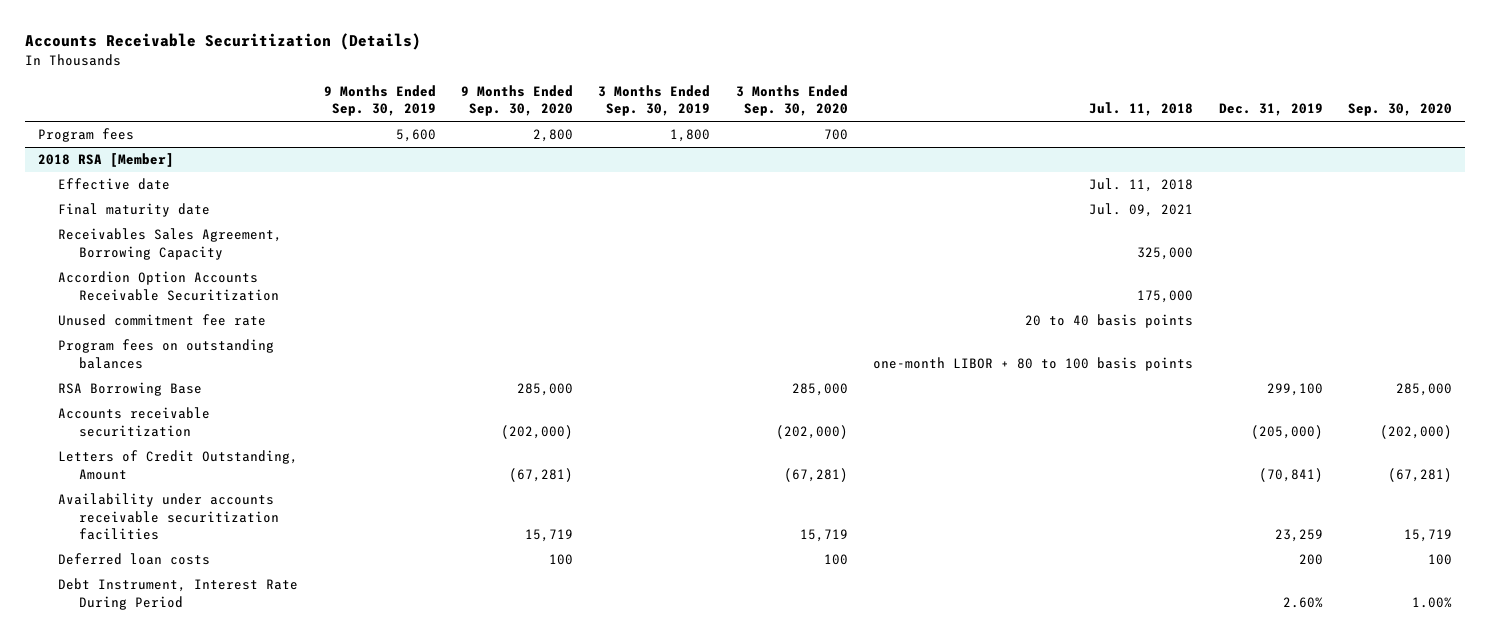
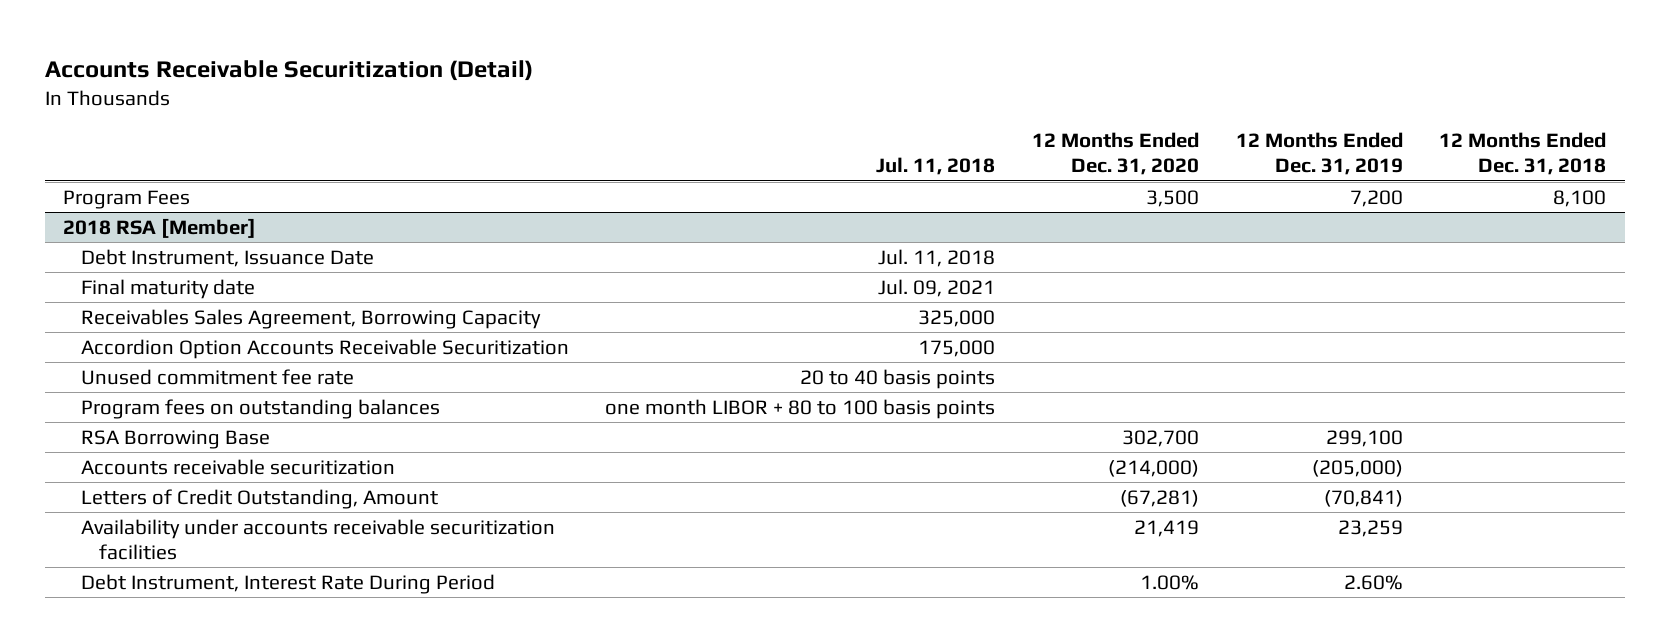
[25,33,422,51] Accounts Receivable Securitization (Details) -> [44,59,533,81] Accounts Receivable Securitization (Detail)
[323,84,436,117] 9 Months Ended Sep. 30, 2019 -> none
[461,84,574,117] 9 Months Ended Sep. 30, 2020 -> none
[598,84,711,117] 3 Months Ended Sep. 30, 2019 -> none
[735,84,848,117] 3 Months Ended Sep. 30, 2020 -> none
[1218,103,1323,117] Dec. 31, 2019 -> none
[1347,103,1452,117] Sep. 30, 2020 -> none
none -> [1032,132,1200,176] 12 Months Ended Dec. 31, 2020
none -> [1235,132,1403,176] 12 Months Ended Dec. 31, 2019
none -> [1439,132,1607,176] 12 Months Ended Dec. 31, 2018
[38,128,135,143] Program fees -> [62,189,190,209] Program Fees
[58,178,171,191] Effective date -> [80,248,374,267] Debt Instrument, Issuance Date
[873,356,1194,371] one-month LIBOR + 80 to 100 basis points -> [605,398,996,419] one month LIBOR + 80 to 100 basis points
[58,553,211,566] Deferred loan costs -> none

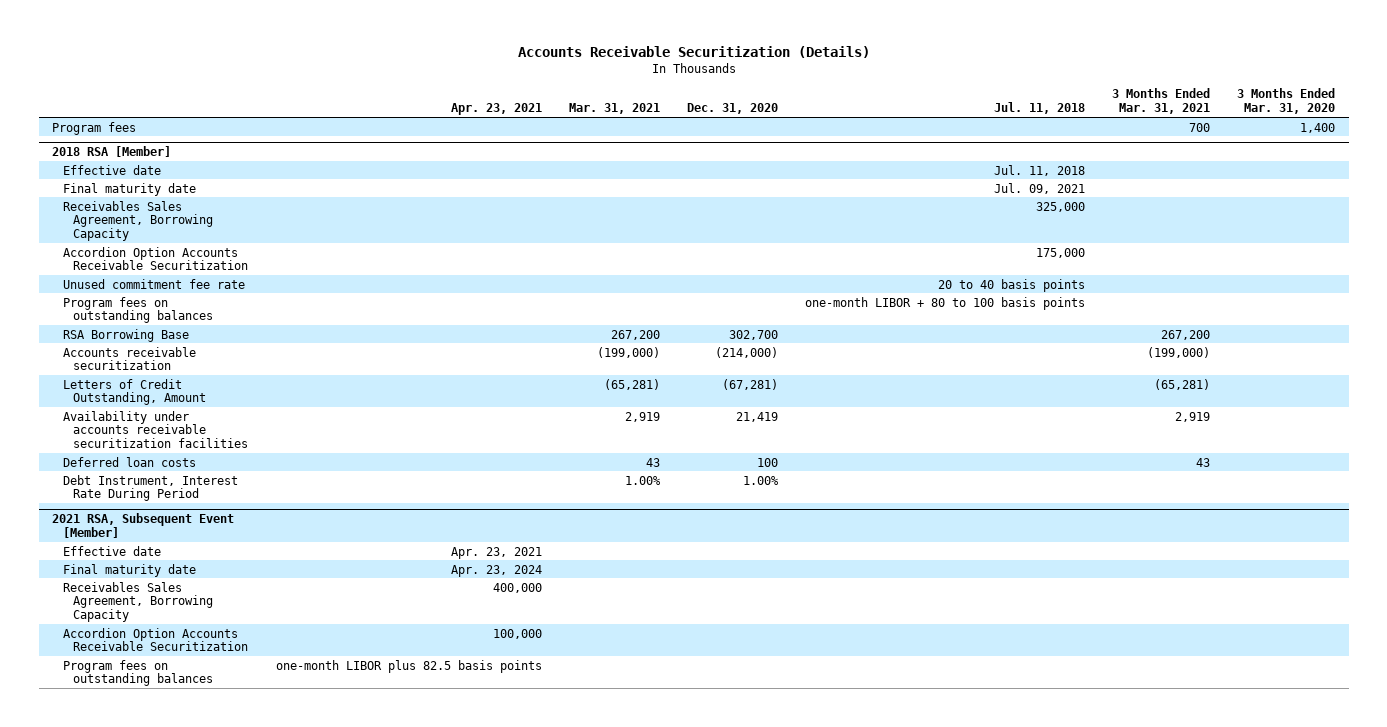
[44,59,533,81] Accounts Receivable Securitization (Detail) -> [517,45,870,58] Accounts Receivable Securitization (Details)
[1032,132,1200,176] 12 Months Ended Dec. 31, 2020 -> none
[1235,132,1403,176] 12 Months Ended Dec. 31, 2019 -> none
[1439,132,1607,176] 12 Months Ended Dec. 31, 2018 -> none
none -> [450,103,542,116] Apr. 23, 2021
none -> [568,103,660,115] Mar. 31, 2021
none -> [686,103,778,115] Dec. 31, 2020
none -> [1112,88,1211,115] 3 Months Ended Mar. 31, 2021
none -> [1237,88,1336,115] 3 Months Ended Mar. 31, 2020
[62,189,190,209] Program Fees -> [52,121,137,135] Program fees
[80,248,374,267] Debt Instrument, Issuance Date -> [62,164,161,175] Effective date
[605,398,996,419] one month LIBOR + 80 to 100 basis points -> [804,296,1085,310] one-month LIBOR + 80 to 100 basis points
none -> [62,456,196,467] Deferred loan costs
none -> [52,513,235,539] 2021 RSA, Subsequent Event [Member]
none -> [62,545,161,556] Effective date
none -> [62,563,196,577] Final maturity date
none -> [62,581,214,623] Receivables Sales Agreement, Borrowing Capacity
none -> [62,627,249,652] Accordion Option Accounts Receivable Securitization
none -> [62,659,214,687] Program fees on outstanding balances

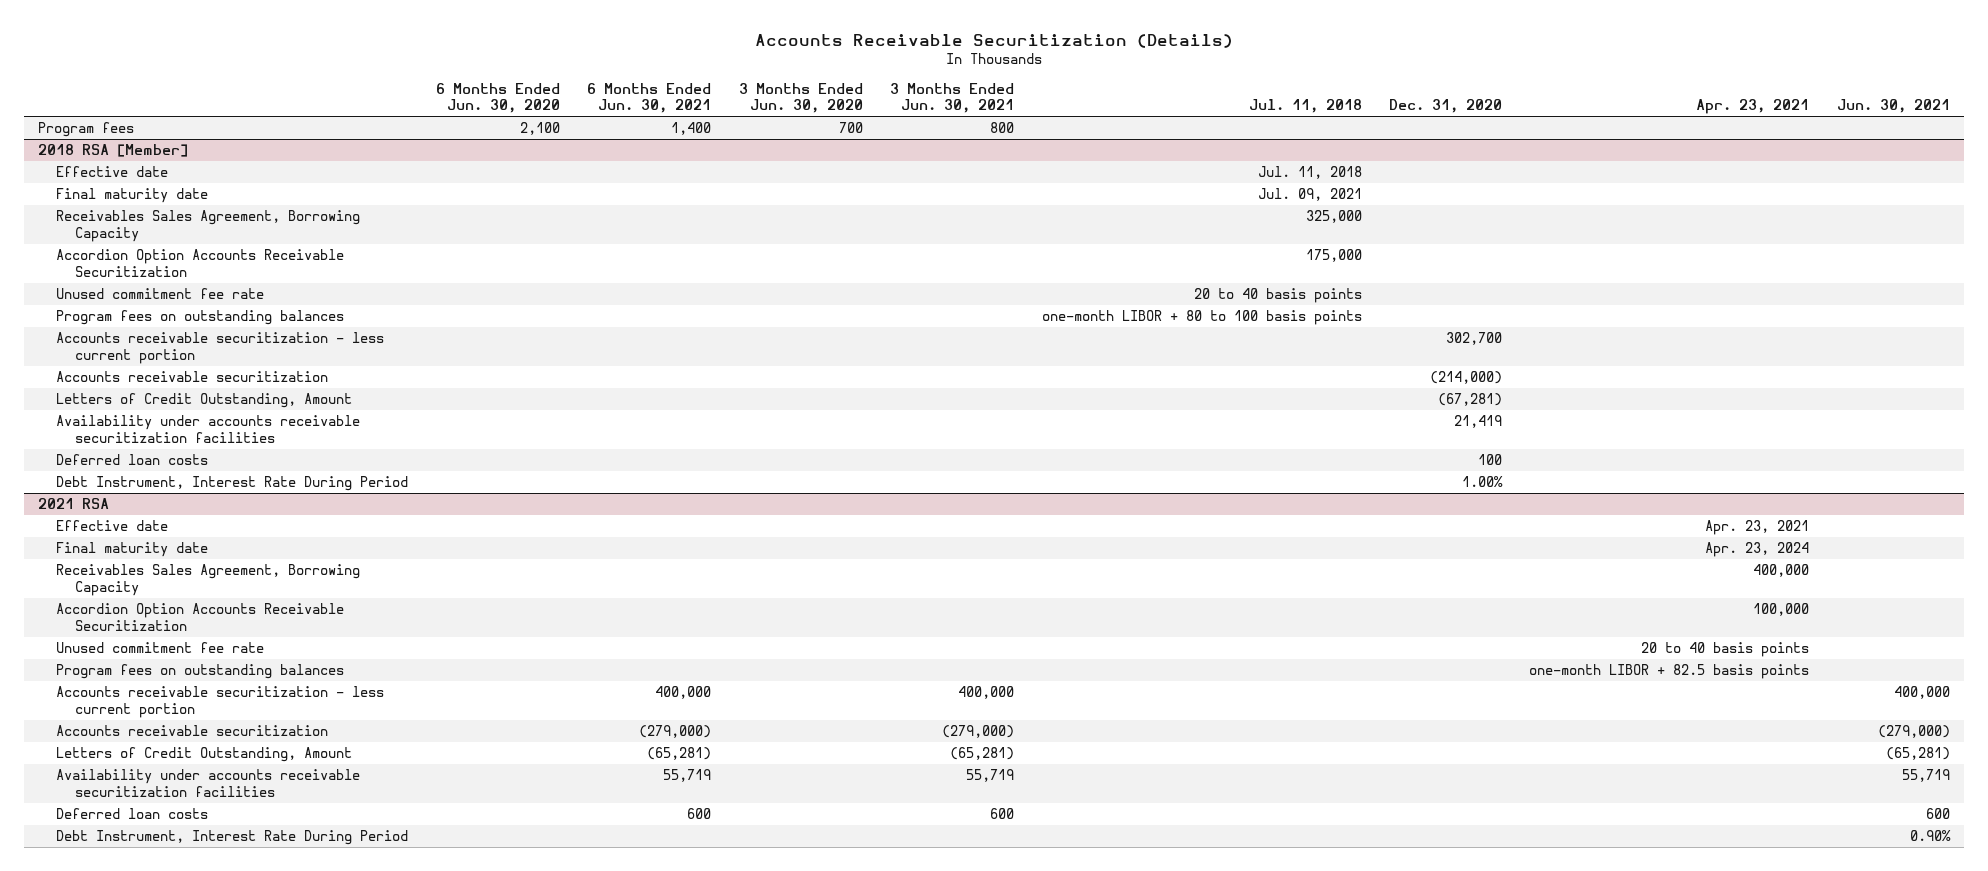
[568,103,660,115] Mar. 31, 2021 -> none
[1112,88,1211,115] 3 Months Ended Mar. 31, 2021 -> none
[1237,88,1336,115] 3 Months Ended Mar. 31, 2020 -> none
none -> [435,83,560,114] 6 Months Ended Jun. 30, 2020
none -> [587,83,712,114] 6 Months Ended Jun. 30, 2021
none -> [738,83,863,114] 3 Months Ended Jun. 30, 2020
none -> [890,83,1015,114] 3 Months Ended Jun. 30, 2021
none -> [1836,99,1950,114] Jun. 30, 2021
[62,328,189,342] RSA Borrowing Base -> [56,332,385,364] Accounts receivable securitization - less current portion
[52,513,235,539] 2021 RSA, Subsequent Event [Member] -> [38,498,110,510] 2021 RSA
none -> [56,642,265,654] Unused commitment fee rate
[275,659,542,673] one-month LIBOR plus 82.5 basis points -> [1529,664,1810,680] one-month LIBOR + 82.5 basis points
none -> [56,686,385,718] Accounts receivable securitization - less current portion
none -> [56,725,329,737] Accounts receivable securitization
none -> [56,747,353,763] Letters of Credit Outstanding, Amount
none -> [56,769,361,797] Availability under accounts receivable securitization facilities
none -> [56,808,209,820] Deferred loan costs
none -> [56,830,409,846] Debt Instrument, Interest Rate During Period

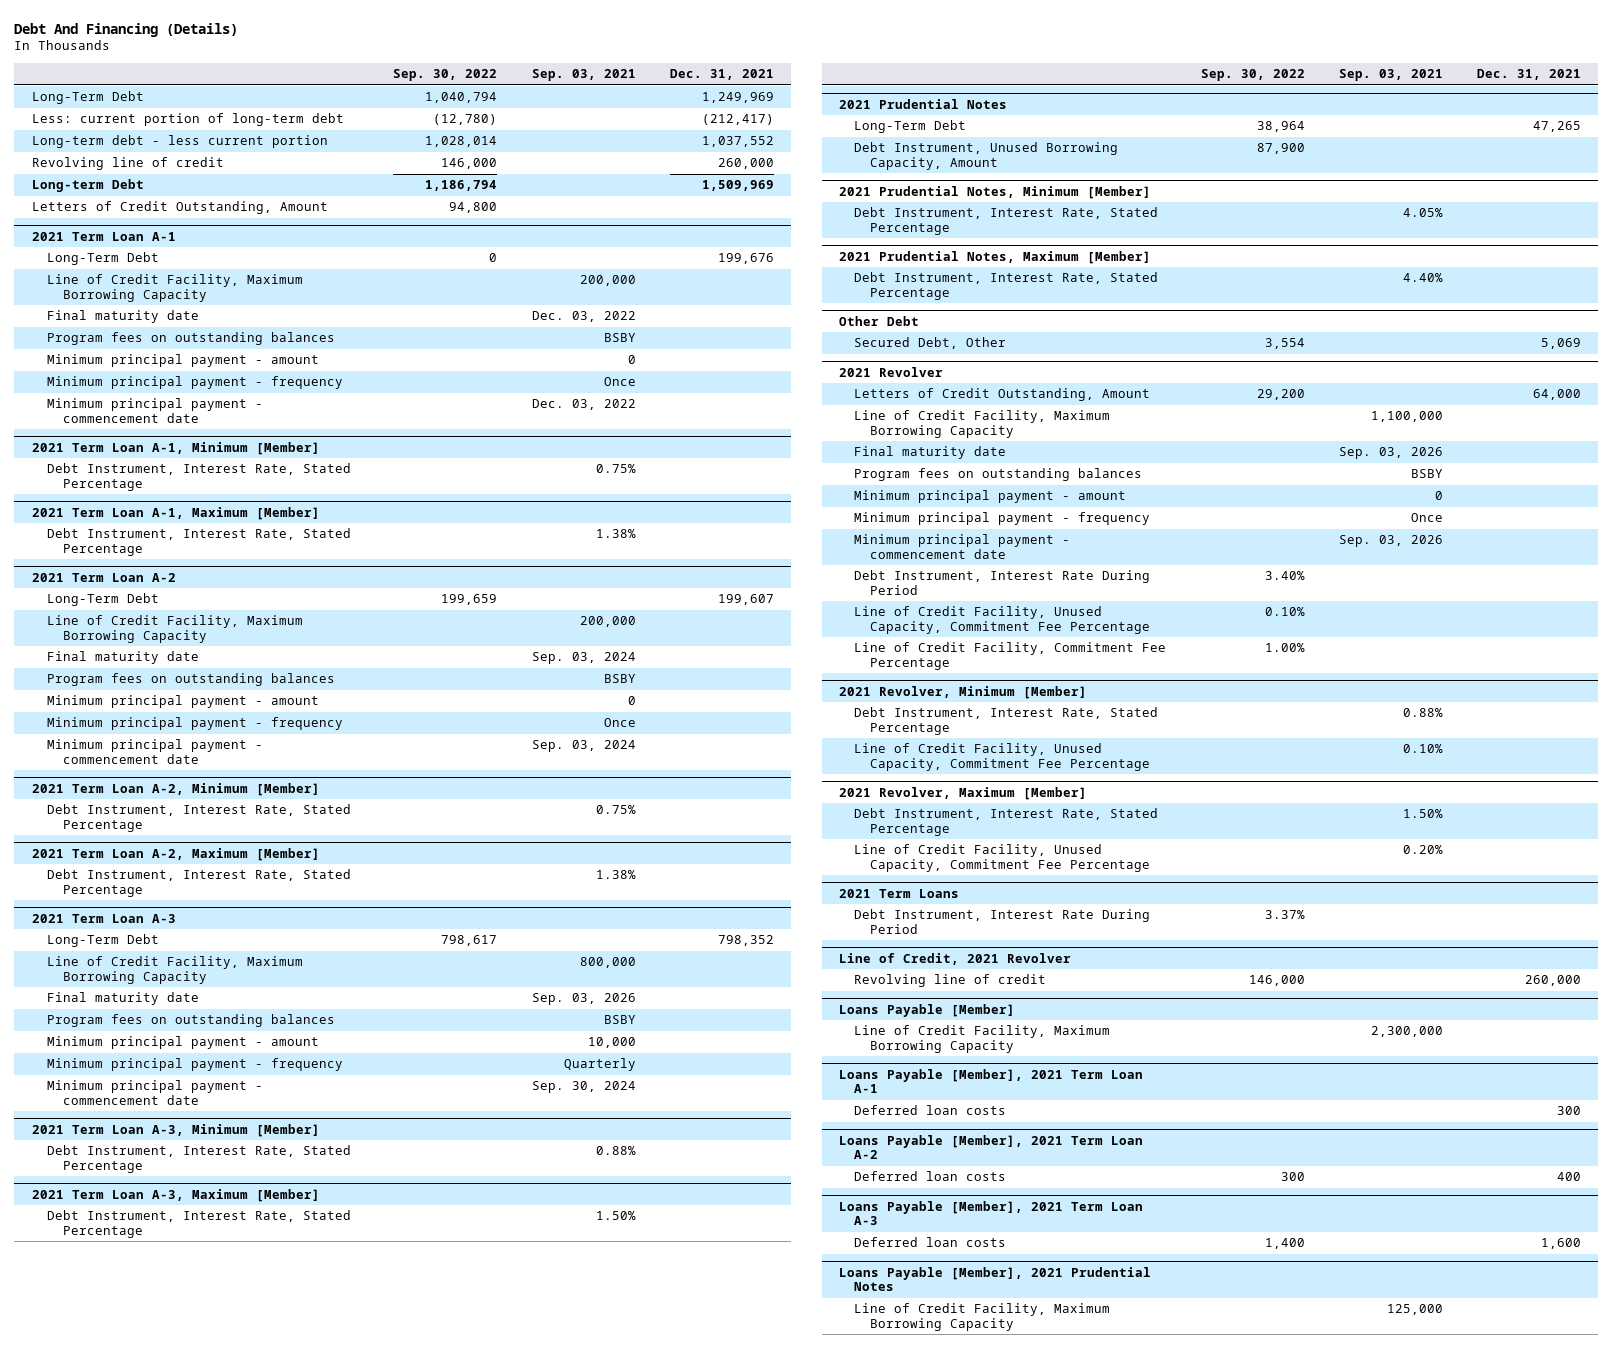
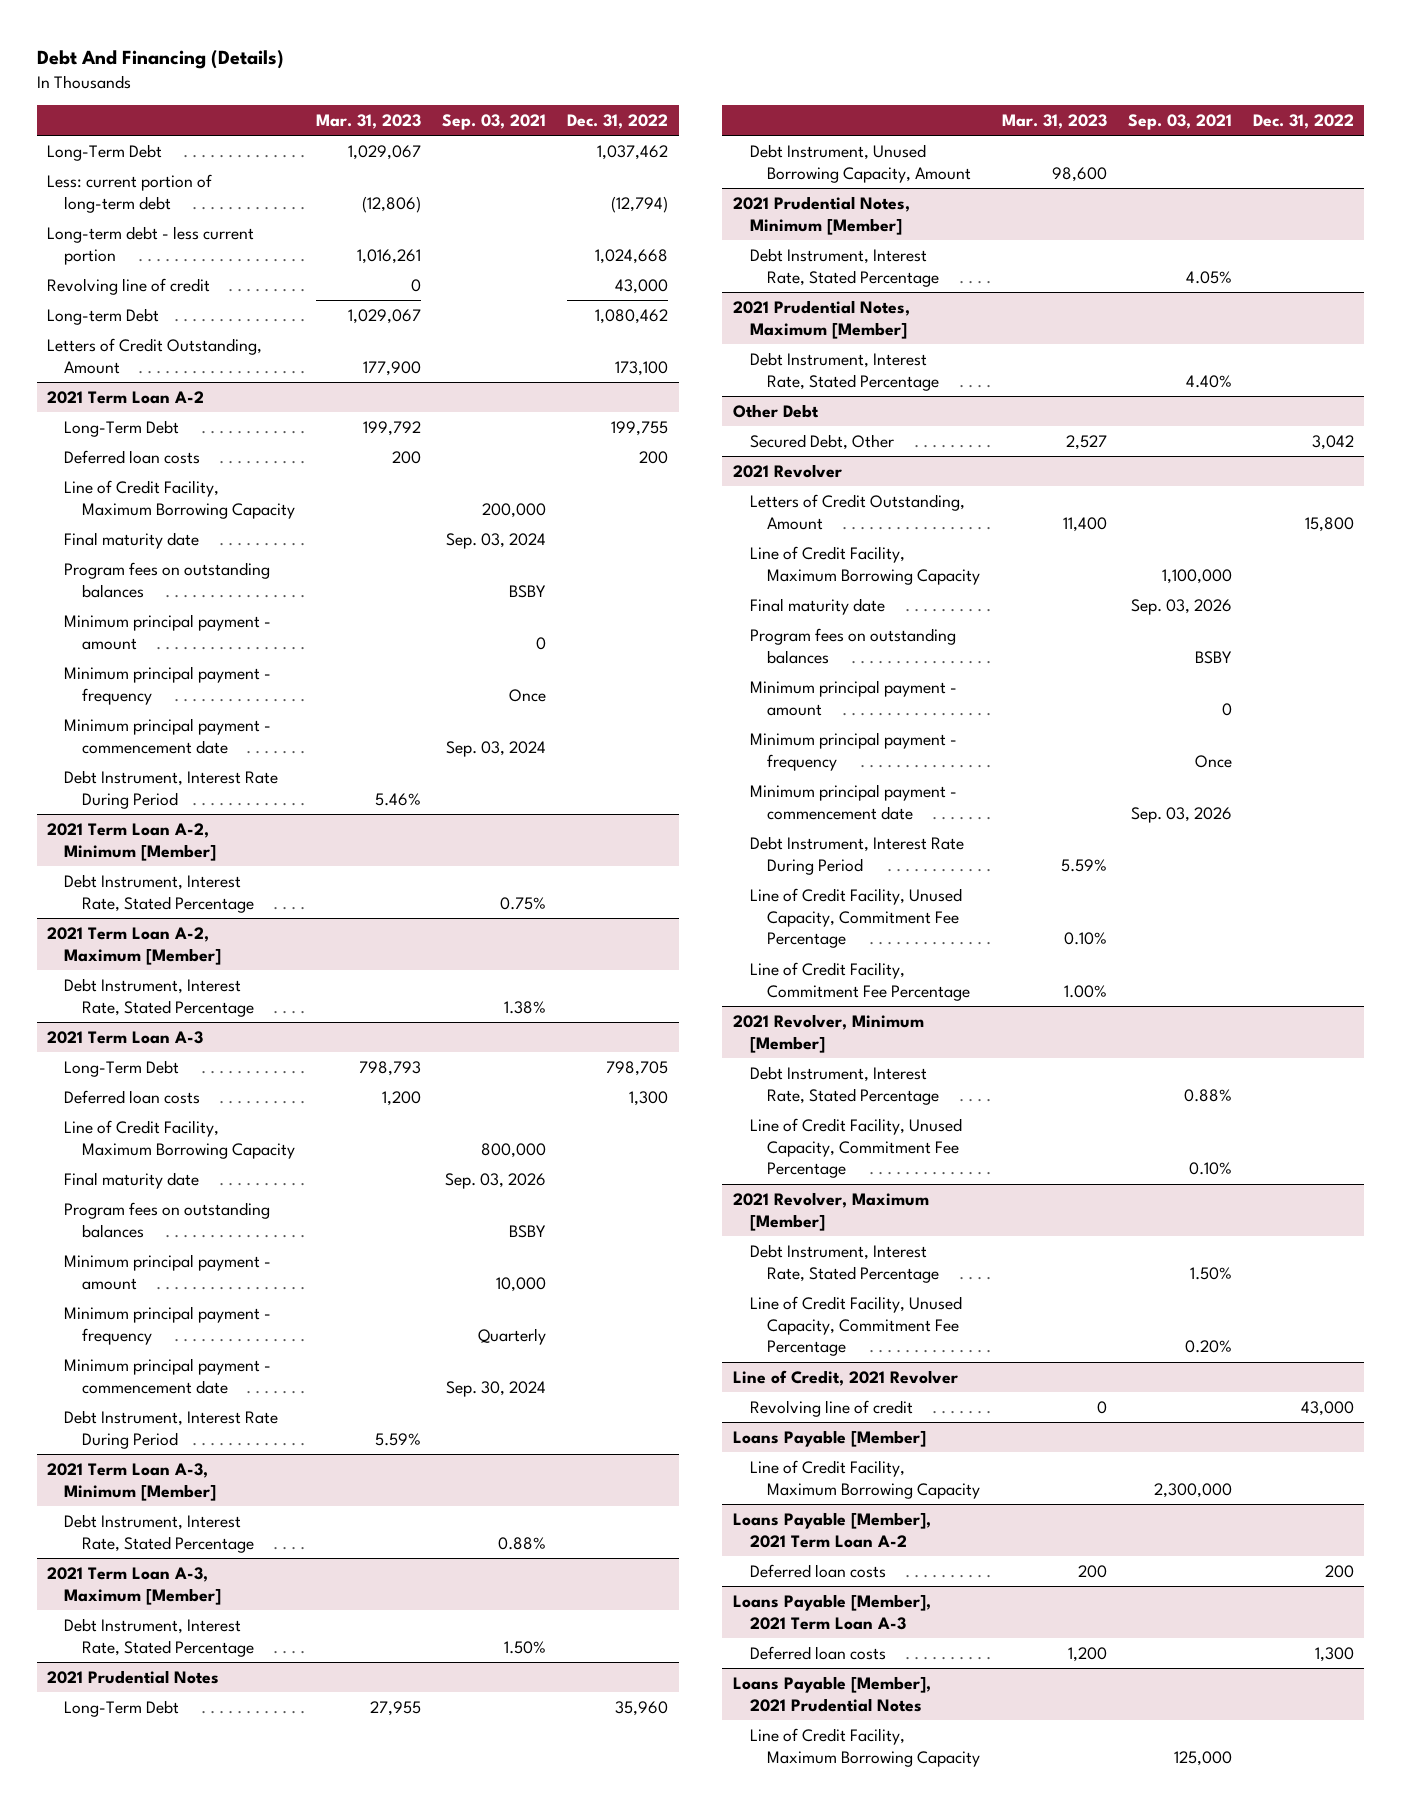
[393,69,498,82] Sep. 30, 2022 -> none
[669,69,774,81] Dec. 31, 2021 -> none
none -> [315,114,421,130] Mar. 31, 2023
none -> [567,114,669,130] Dec. 31, 2022
[31,231,176,241] 2021 Term Loan A-1 -> none
[47,252,160,266] Long-Term Debt -> none
[47,274,304,302] Line of Credit Facility, Maximum Borrowing Capacity -> none
[47,310,200,324] Final maturity date -> none
[47,332,336,346] Program fees on outstanding balances -> none
[47,354,320,368] Minimum principal payment - amount -> none
[47,376,344,390] Minimum principal payment - frequency -> none
[47,398,264,423] Minimum principal payment - commencement date -> none
[31,441,320,455] 2021 Term Loan A-1, Minimum [Member] -> none
[47,463,352,491] Debt Instrument, Interest Rate, Stated Percentage -> none
[31,506,320,520] 2021 Term Loan A-1, Maximum [Member] -> none
[47,528,352,556] Debt Instrument, Interest Rate, Stated Percentage -> none
none -> [64,449,201,464] Deferred loan costs
none -> [64,769,279,809] Debt Instrument, Interest Rate During Period
none -> [64,1089,201,1104] Deferred loan costs
none -> [64,1409,279,1449] Debt Instrument, Interest Rate During Period
[838,888,959,898] 2021 Term Loans -> none
[854,909,1151,934] Debt Instrument, Interest Rate During Period -> none
[838,1068,1143,1094] Loans Payable [Member], 2021 Term Loan A-1 -> none
[854,1105,1007,1116] Deferred loan costs -> none

